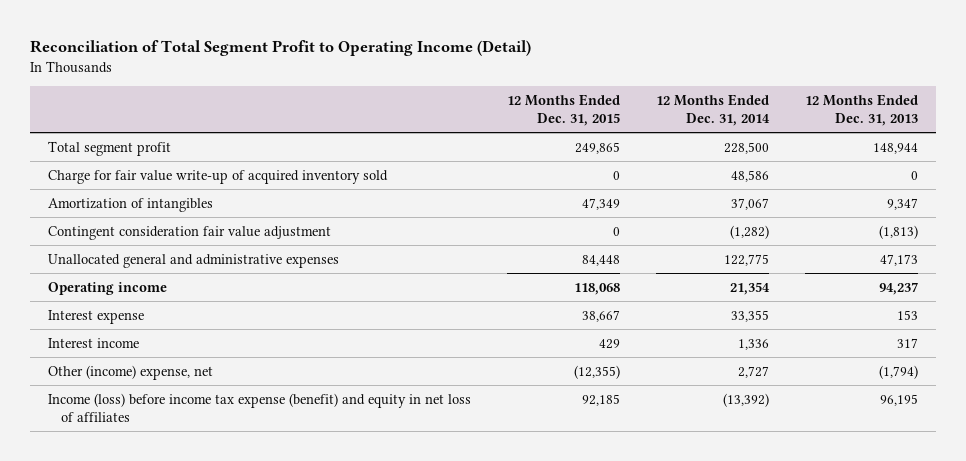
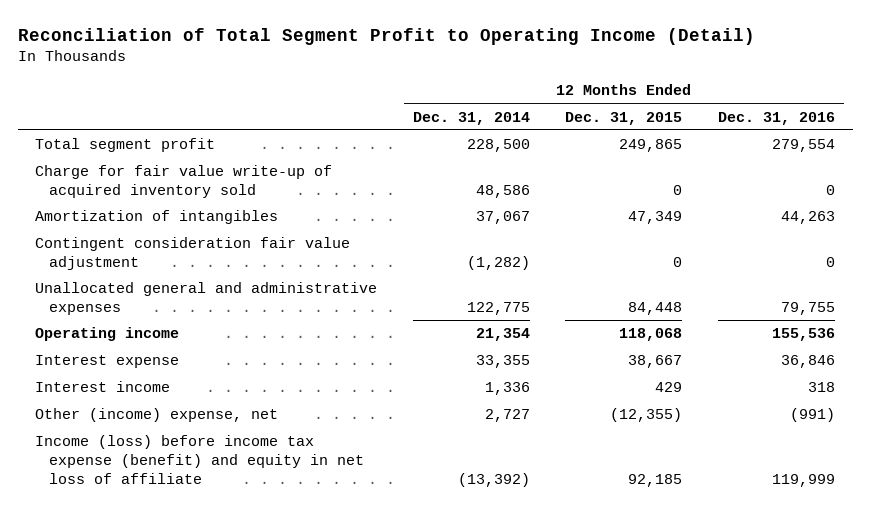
[805,93,919,126] 12 Months Ended Dec. 31, 2013 -> none
none -> [717,111,835,125] Dec. 31, 2016
[48,392,472,422] Income (loss) before income tax expense (benefit) and equity in net loss of affiliates -> [35,435,364,484] Income (loss) before income tax expense (benefit) and equity in net loss of affiliate

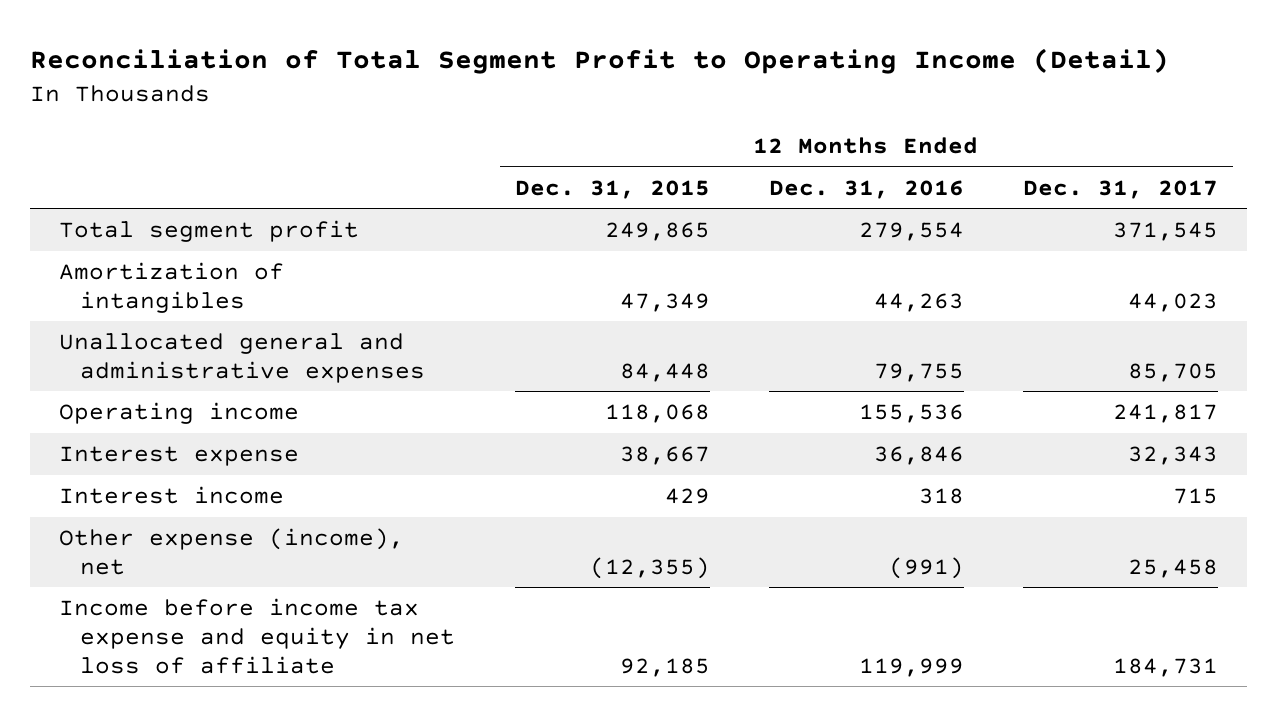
[412,111,530,125] Dec. 31, 2014 -> none
none -> [1022,179,1218,199] Dec. 31, 2017
[35,165,333,198] Charge for fair value write-up of acquired inventory sold -> none
[35,237,351,270] Contingent consideration fair value adjustment -> none
[35,408,279,423] Other (income) expense, net -> [59,528,405,575] Other expense (income), net
[35,435,364,484] Income (loss) before income tax expense (benefit) and equity in net loss of affiliate -> [59,598,456,674] Income before income tax expense and equity in net loss of affiliate

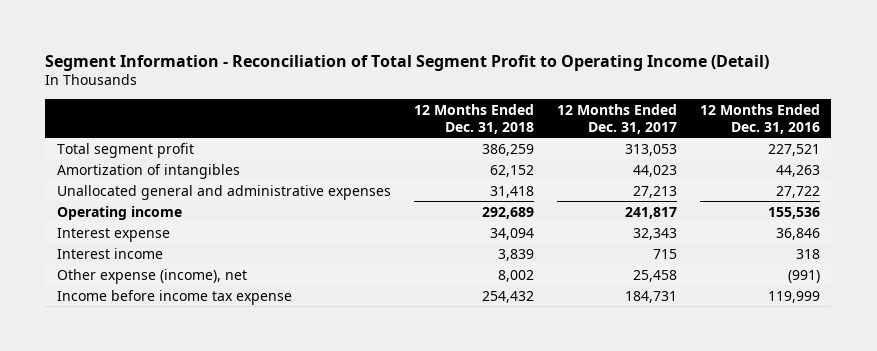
[29,47,1169,74] Reconciliation of Total Segment Profit to Operating Income (Detail) -> [45,54,770,71] Segment Information - Reconciliation of Total Segment Profit to Operating Income (Detail)
[514,179,710,199] Dec. 31, 2015 -> none
none -> [413,103,534,134] 12 Months Ended Dec. 31, 2018
[858,222,964,242] 279,554 -> [767,143,820,156] 227,521
[1112,222,1218,242] 371,545 -> [624,143,677,156] 313,053
[873,362,964,382] 79,755 -> [775,185,820,198] 27,722
[1127,362,1218,382] 85,705 -> [632,185,677,198] 27,213
[59,598,456,674] Income before income tax expense and equity in net loss of affiliate -> [56,289,292,305] Income before income tax expense

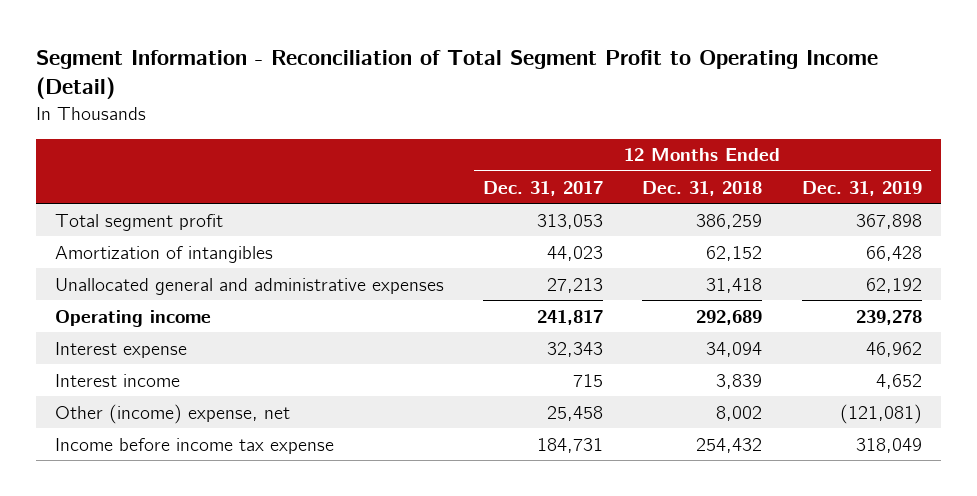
[699,103,820,134] 12 Months Ended Dec. 31, 2016 -> none
none -> [801,180,922,196] Dec. 31, 2019
[56,268,247,284] Other expense (income), net -> [55,403,291,424] Other (income) expense, net

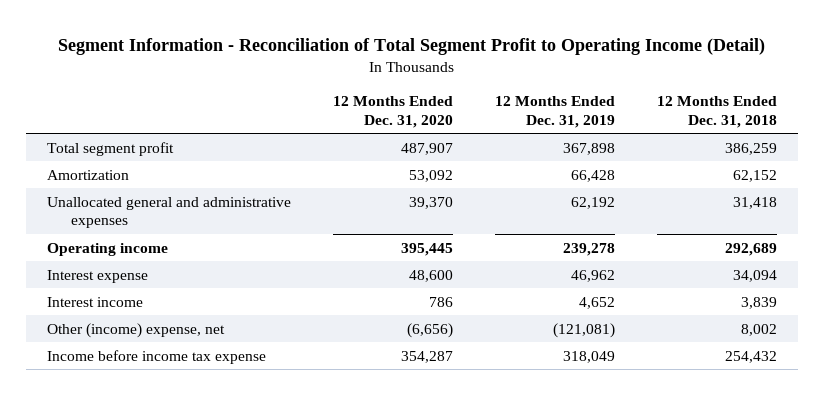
[483,180,604,196] Dec. 31, 2017 -> none
none -> [333,96,454,128] 12 Months Ended Dec. 31, 2020
[55,245,274,263] Amortization of intangibles -> [47,169,130,180] Amortization

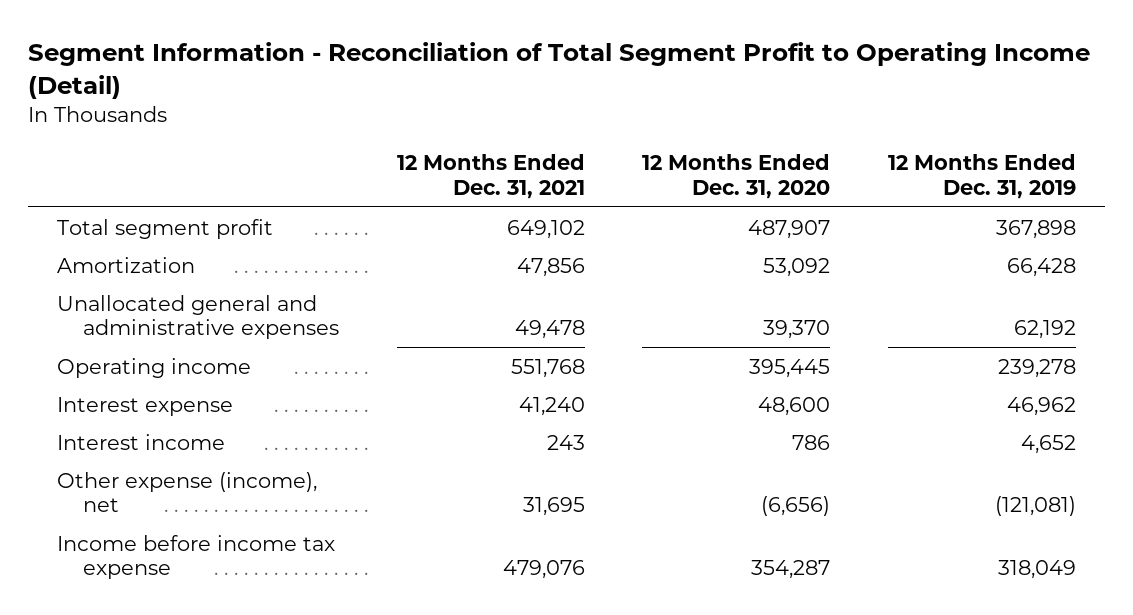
[656,96,777,128] 12 Months Ended Dec. 31, 2018 -> none
none -> [396,154,585,199] 12 Months Ended Dec. 31, 2021
[47,322,226,338] Other (income) expense, net -> [56,471,317,513] Other expense (income), net

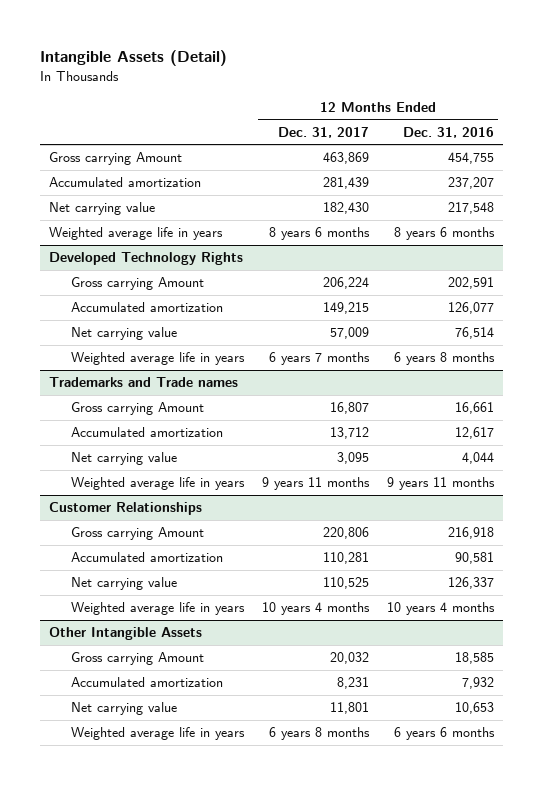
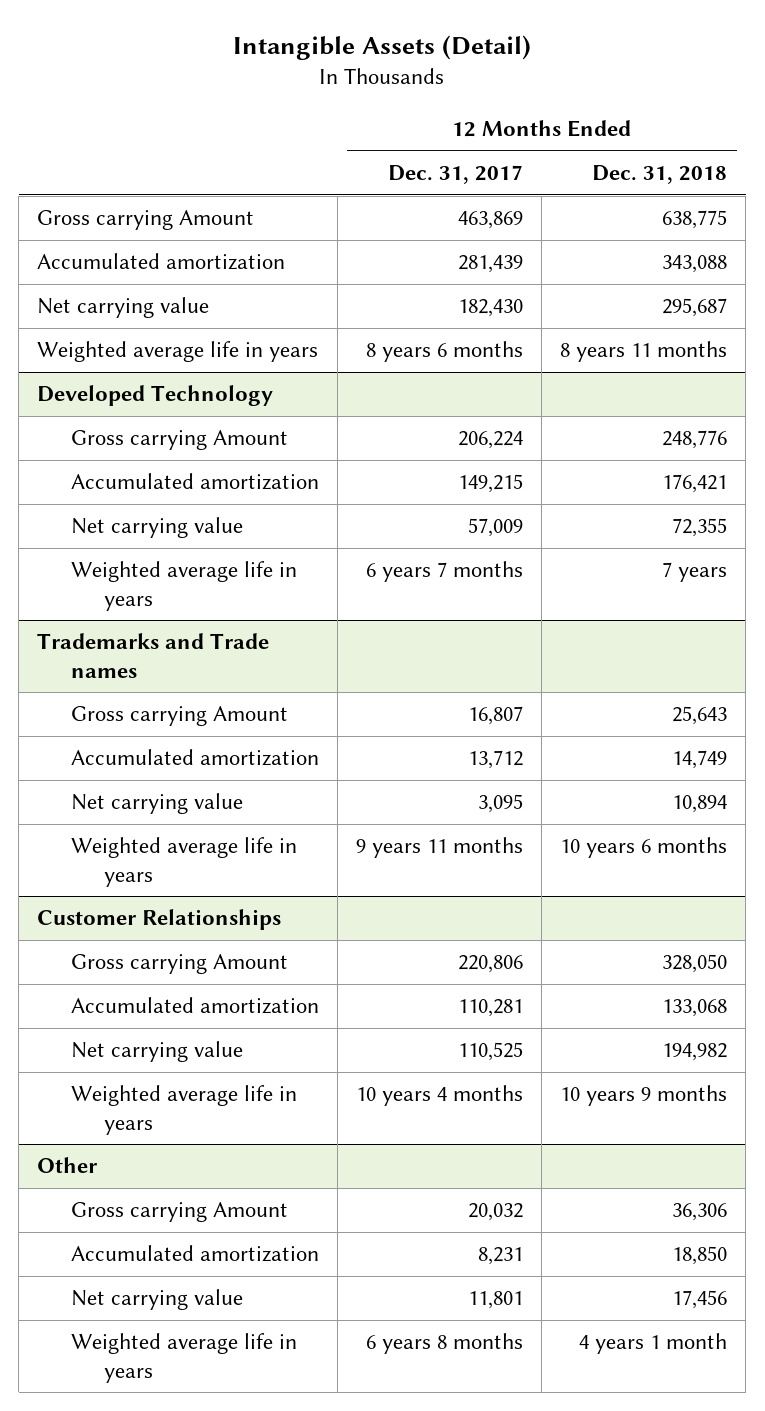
[402,126,494,138] Dec. 31, 2016 -> none
none -> [592,165,728,185] Dec. 31, 2018
[49,252,244,266] Developed Technology Rights -> [37,385,274,407] Developed Technology
[49,627,203,641] Other Intangible Assets -> [37,1157,99,1174] Other

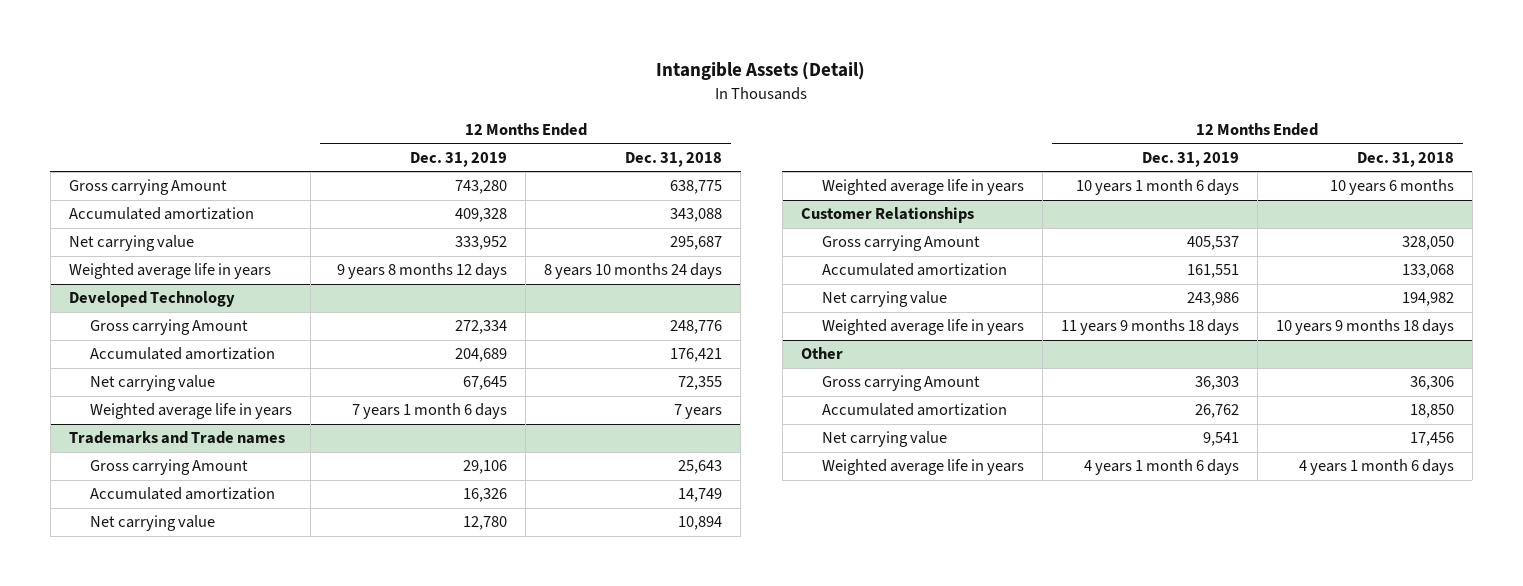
[387,165,523,185] Dec. 31, 2017 -> none
none -> [410,151,508,167] Dec. 31, 2019
[560,341,728,363] 8 years 11 months -> [544,263,723,280] 8 years 10 months 24 days
[560,1085,728,1107] 10 years 9 months -> [1275,319,1454,336] 10 years 9 months 18 days
[579,1333,728,1355] 4 years 1 month -> [1298,459,1454,476] 4 years 1 month 6 days

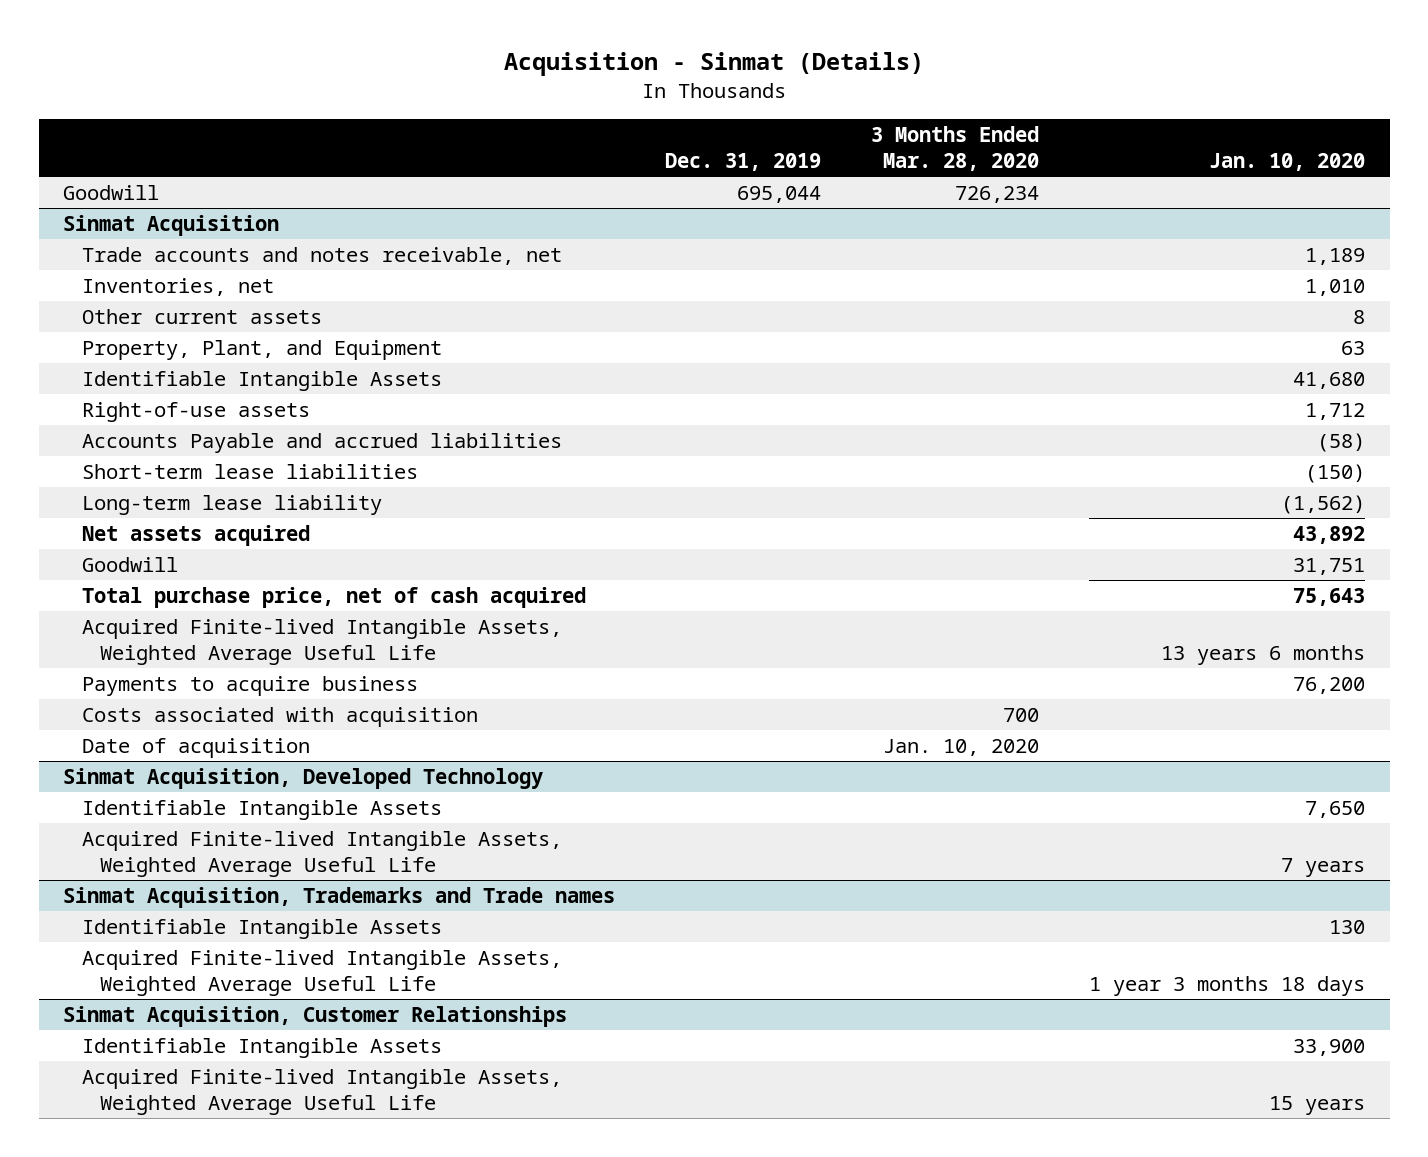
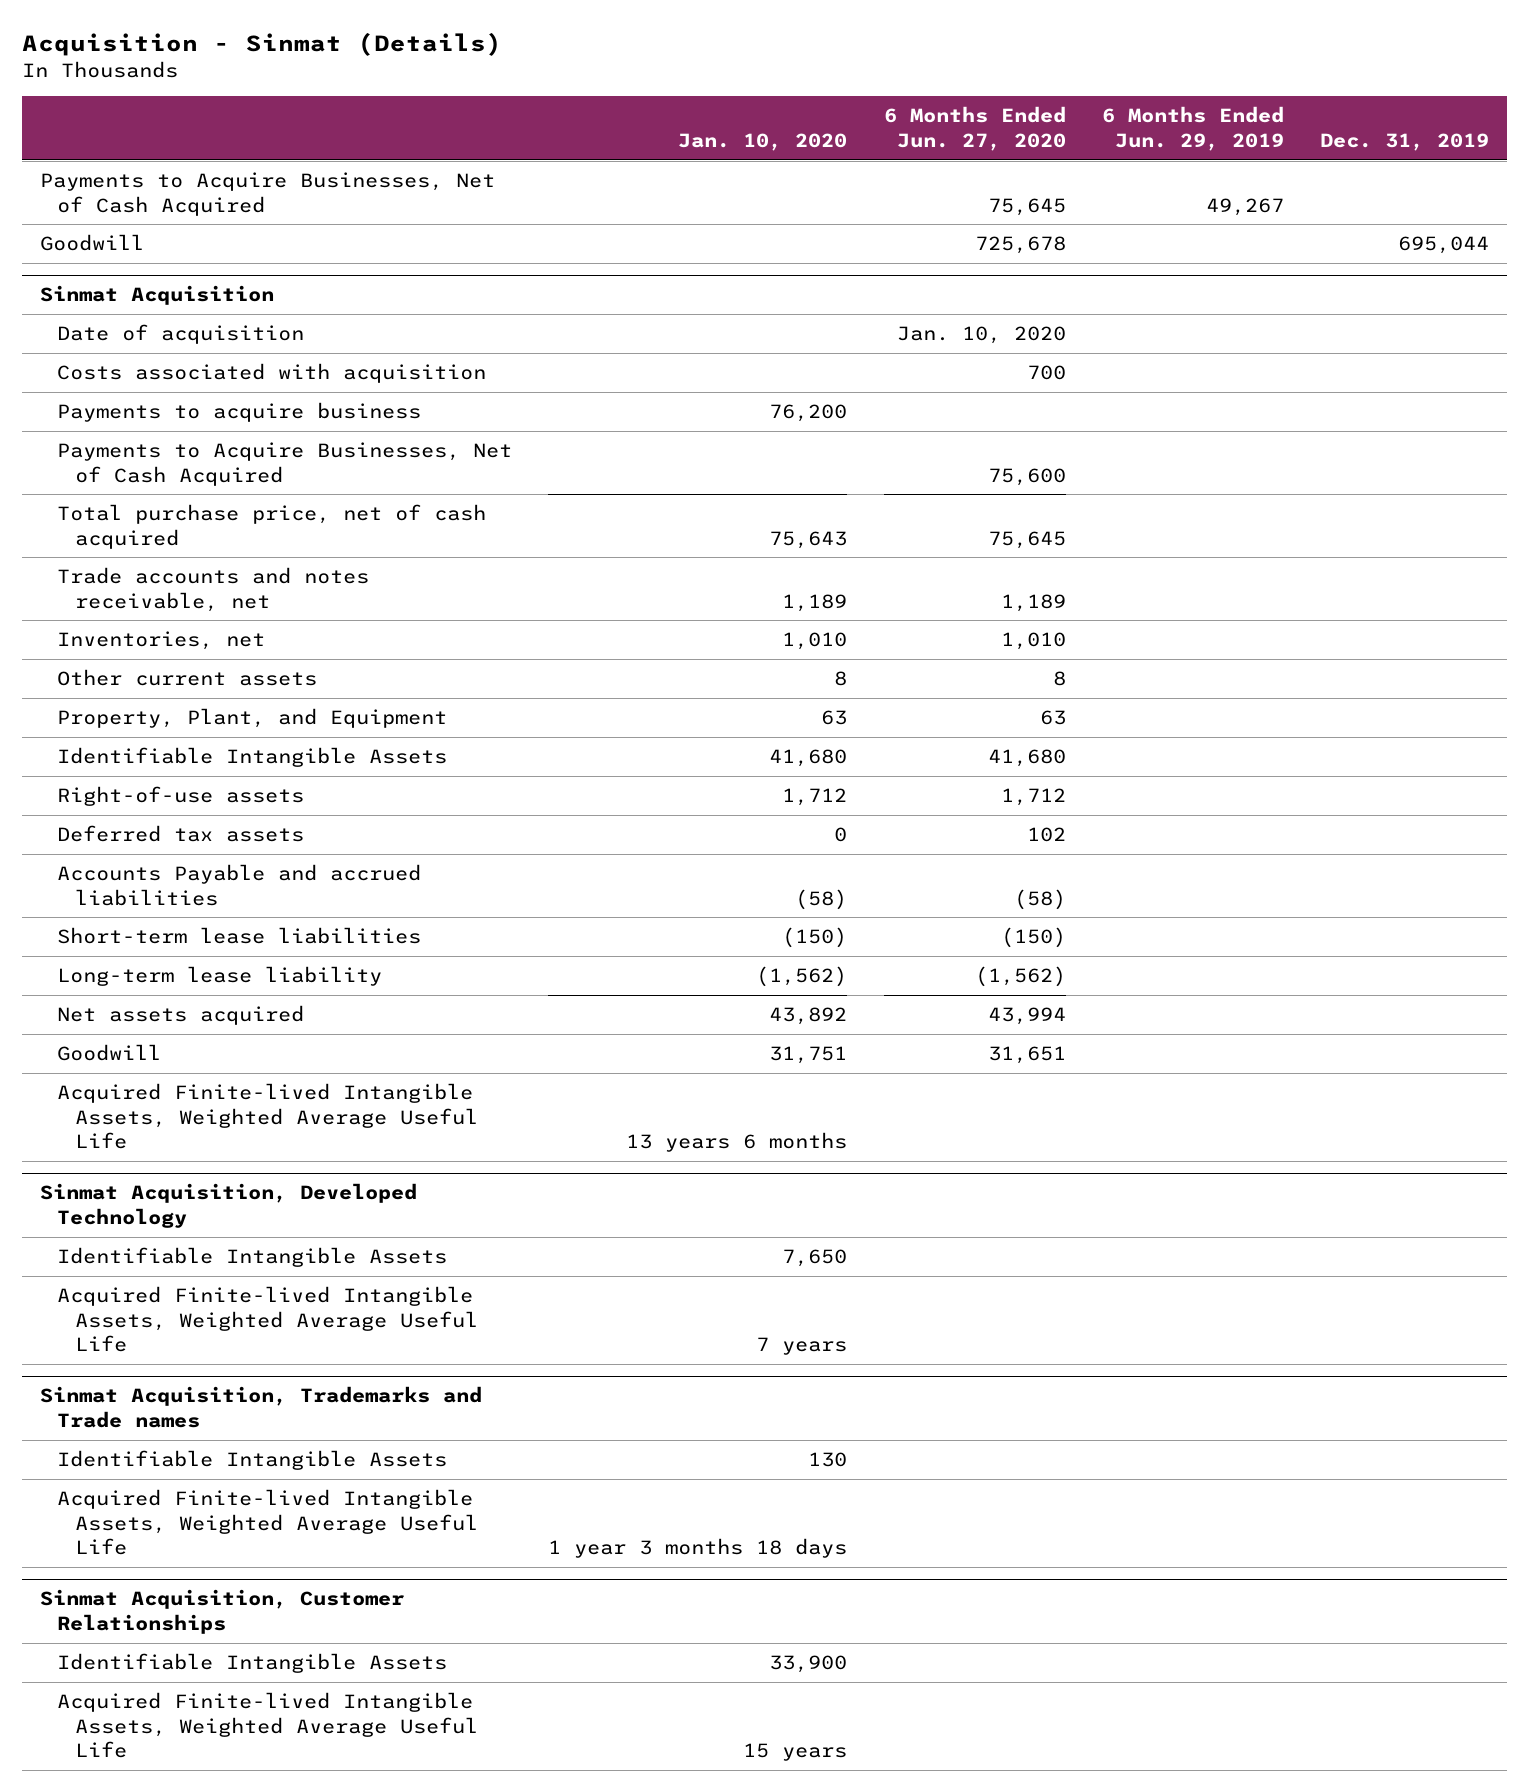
[871,125,1040,171] 3 Months Ended Mar. 28, 2020 -> none
none -> [883,106,1066,151] 6 Months Ended Jun. 27, 2020
none -> [1101,106,1284,151] 6 Months Ended Jun. 29, 2019
none -> [39,172,495,216] Payments to Acquire Businesses, Net of Cash Acquired
[81,738,310,759] Date of acquisition -> [57,324,305,345] Date of acquisition
[81,707,478,728] Costs associated with acquisition -> [57,363,487,384] Costs associated with acquisition
[81,676,418,697] Payments to acquire business -> [57,402,422,423] Payments to acquire business
none -> [57,442,513,486] Payments to Acquire Businesses, Net of Cash Acquired
[81,587,586,609] Total purchase price, net of cash acquired -> [57,504,487,549] Total purchase price, net of cash acquired
none -> [57,825,305,843] Deferred tax assets

